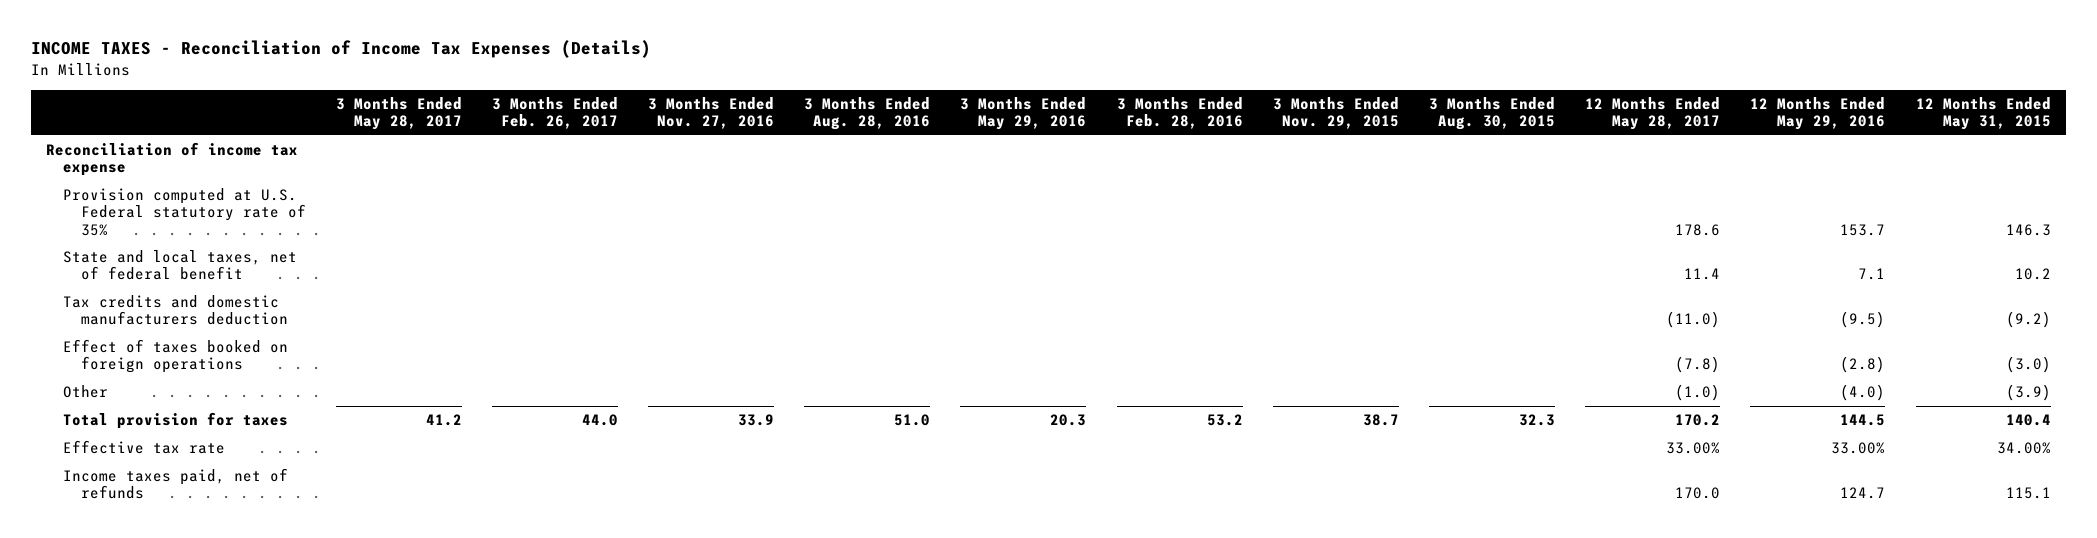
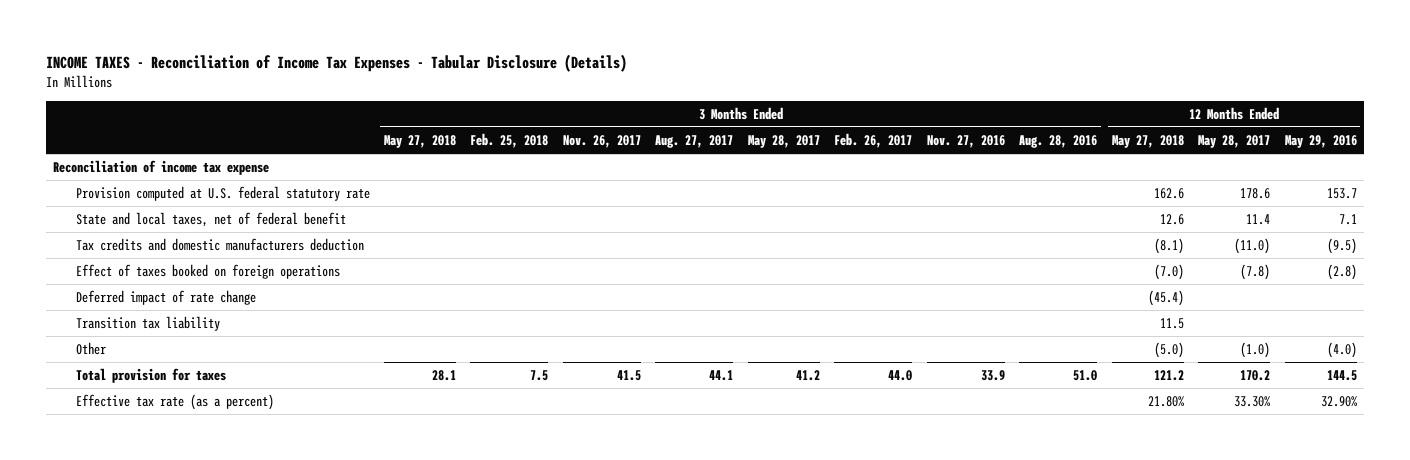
[31,40,652,59] INCOME TAXES - Reconciliation of Income Tax Expenses (Details) -> [46,53,628,72] INCOME TAXES - Reconciliation of Income Tax Expenses - Tabular Disclosure (Details)
[960,96,1087,131] 3 Months Ended May 29, 2016 -> none
[1116,96,1243,130] 3 Months Ended Feb. 28, 2016 -> none
[1272,96,1399,130] 3 Months Ended Nov. 29, 2015 -> none
[1428,96,1555,131] 3 Months Ended Aug. 30, 2015 -> none
[1915,96,2051,131] 12 Months Ended May 31, 2015 -> none
none -> [383,134,456,148] May 27, 2018
none -> [470,132,549,148] Feb. 25, 2018
none -> [562,134,641,148] Nov. 26, 2017
none -> [655,134,734,148] Aug. 27, 2017
none -> [1111,134,1184,148] May 27, 2018
[63,188,306,236] Provision computed at U.S. Federal statutory rate of 35% -> [75,186,370,202] Provision computed at U.S. federal statutory rate
none -> [75,290,256,306] Deferred impact of rate change
none -> [75,316,220,332] Transition tax liability
[63,468,289,500] Income taxes paid, net of refunds -> none
[63,440,226,455] Effective tax rate -> [75,394,274,411] Effective tax rate (as a percent)
[1666,442,1721,455] 33.00% -> [1234,396,1271,408] 33.30%
[1831,442,1886,455] 33.00% -> [1320,396,1357,408] 32.90%

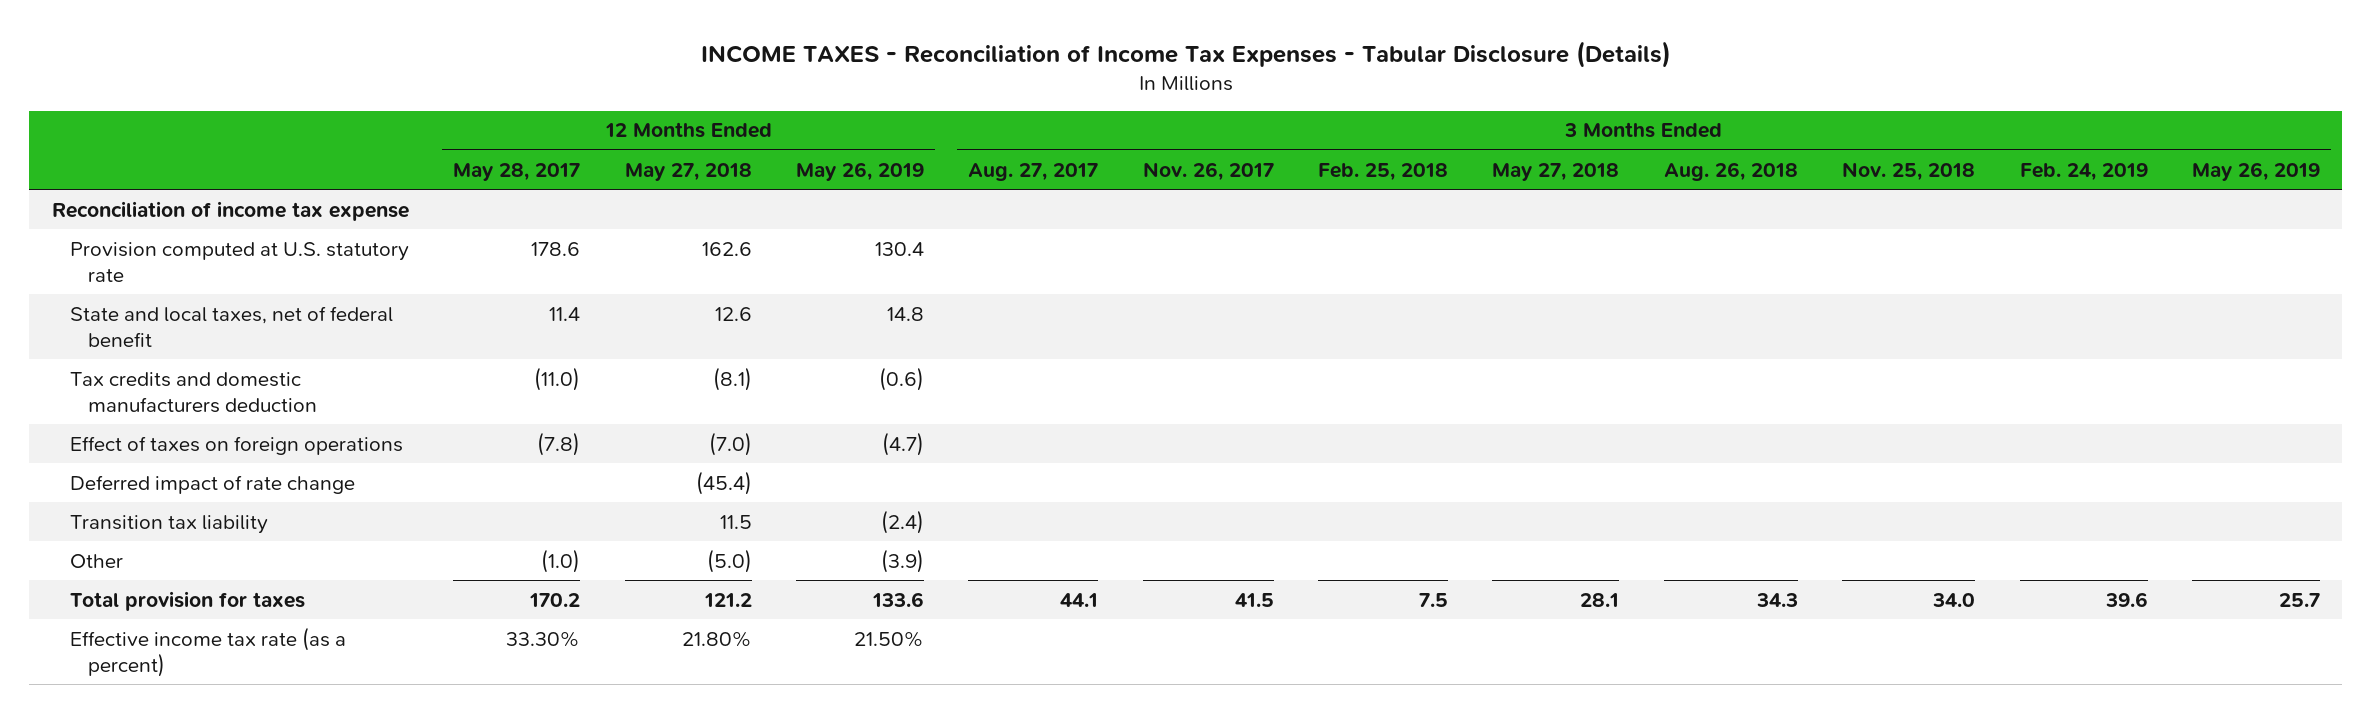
[747,134,820,148] May 28, 2017 -> none
[834,132,913,148] Feb. 26, 2017 -> none
[926,134,1005,148] Nov. 27, 2016 -> none
[1019,134,1098,148] Aug. 28, 2016 -> none
[1284,134,1357,148] May 29, 2016 -> none
none -> [795,161,924,181] May 26, 2019
none -> [1663,161,1798,181] Aug. 26, 2018
none -> [1842,161,1976,181] Nov. 25, 2018
none -> [2019,162,2148,181] Feb. 24, 2019
none -> [2191,161,2320,181] May 26, 2019
[75,186,370,202] Provision computed at U.S. federal statutory rate -> [69,241,409,282] Provision computed at U.S. statutory rate
[75,264,340,280] Effect of taxes booked on foreign operations -> [69,435,403,455] Effect of taxes on foreign operations
[75,394,274,411] Effective tax rate (as a percent) -> [69,626,346,677] Effective income tax rate (as a percent)

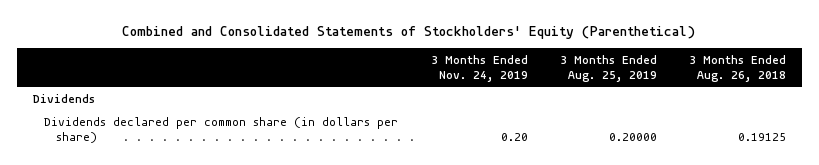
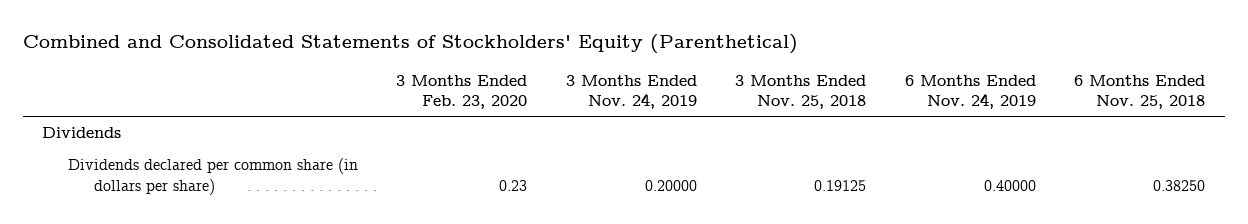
[559,54,657,83] 3 Months Ended Aug. 25, 2019 -> none
[688,54,786,83] 3 Months Ended Aug. 26, 2018 -> none
none -> [396,74,528,109] 3 Months Ended Feb. 23, 2020
none -> [735,74,867,109] 3 Months Ended Nov. 25, 2018
none -> [904,74,1036,109] 6 Months Ended Nov. 24, 2019
none -> [1074,74,1206,109] 6 Months Ended Nov. 25, 2018
[500,133,528,142] 0.20 -> [644,179,697,191] 0.20000

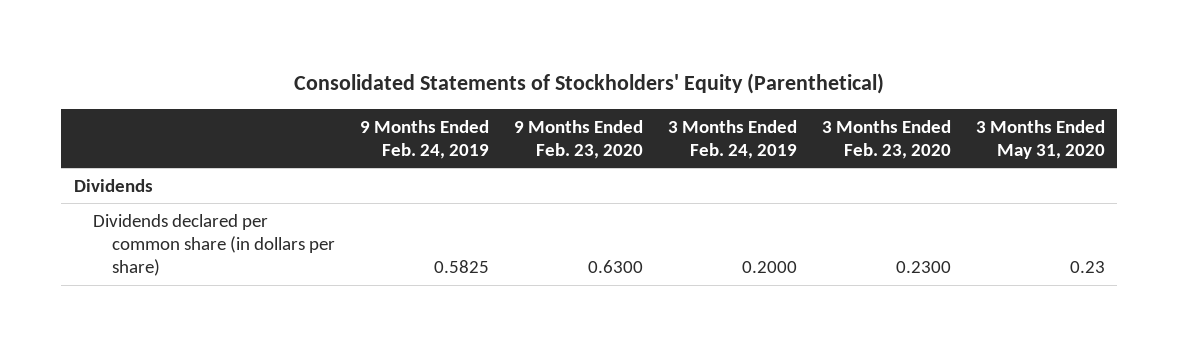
[22,33,798,54] Combined and Consolidated Statements of Stockholders' Equity (Parenthetical) -> [294,73,885,95] Consolidated Statements of Stockholders' Equity (Parenthetical)
[565,74,697,109] 3 Months Ended Nov. 24, 2019 -> none
[735,74,867,109] 3 Months Ended Nov. 25, 2018 -> none
[904,74,1036,109] 6 Months Ended Nov. 24, 2019 -> none
[1074,74,1206,109] 6 Months Ended Nov. 25, 2018 -> none
none -> [359,119,489,159] 9 Months Ended Feb. 24, 2019
none -> [513,119,643,159] 9 Months Ended Feb. 23, 2020
none -> [667,119,797,159] 3 Months Ended Feb. 24, 2019
none -> [975,119,1105,159] 3 Months Ended May 31, 2020
[499,179,528,191] 0.23 -> [895,261,951,274] 0.2300

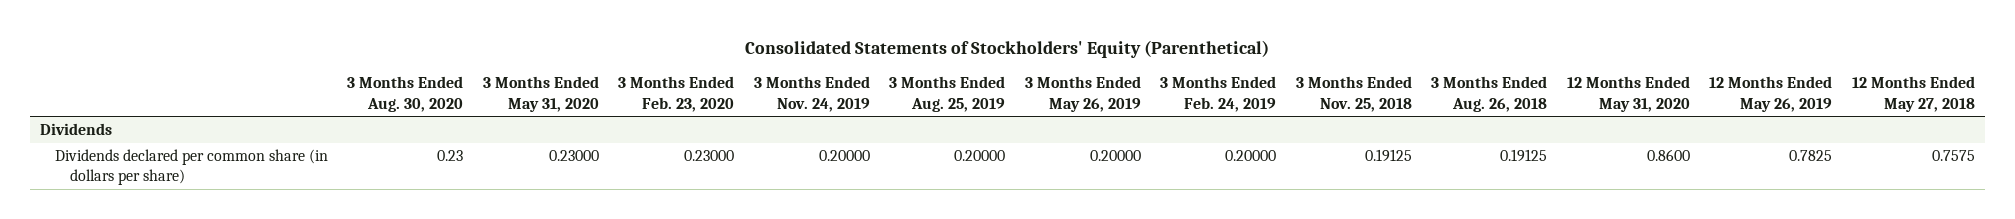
[359,119,489,159] 9 Months Ended Feb. 24, 2019 -> none
[513,119,643,159] 9 Months Ended Feb. 23, 2020 -> none
none -> [347,76,464,112] 3 Months Ended Aug. 30, 2020
none -> [753,76,870,112] 3 Months Ended Nov. 24, 2019
none -> [889,76,1006,112] 3 Months Ended Aug. 25, 2019
none -> [1024,76,1141,112] 3 Months Ended May 26, 2019
none -> [1295,76,1412,112] 3 Months Ended Nov. 25, 2018
none -> [1431,76,1548,112] 3 Months Ended Aug. 26, 2018
none -> [1566,76,1690,112] 12 Months Ended May 31, 2020
none -> [1709,76,1833,112] 12 Months Ended May 26, 2019
none -> [1851,76,1975,112] 12 Months Ended May 27, 2018
[741,261,797,274] 0.2000 -> [1225,150,1277,162] 0.20000
[895,261,951,274] 0.2300 -> [684,150,735,162] 0.23000
[1069,261,1105,274] 0.23 -> [548,150,599,162] 0.23000

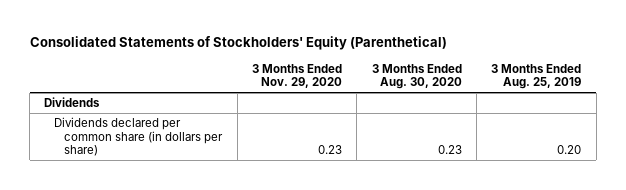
[482,76,599,112] 3 Months Ended May 31, 2020 -> none
[618,76,735,112] 3 Months Ended Feb. 23, 2020 -> none
[753,76,870,112] 3 Months Ended Nov. 24, 2019 -> none
[1024,76,1141,112] 3 Months Ended May 26, 2019 -> none
[1160,76,1277,112] 3 Months Ended Feb. 24, 2019 -> none
[1295,76,1412,112] 3 Months Ended Nov. 25, 2018 -> none
[1431,76,1548,112] 3 Months Ended Aug. 26, 2018 -> none
[1566,76,1690,112] 12 Months Ended May 31, 2020 -> none
[1709,76,1833,112] 12 Months Ended May 26, 2019 -> none
[1851,76,1975,112] 12 Months Ended May 27, 2018 -> none
none -> [252,63,343,89] 3 Months Ended Nov. 29, 2020
[954,150,1006,162] 0.20000 -> [557,145,582,155] 0.20

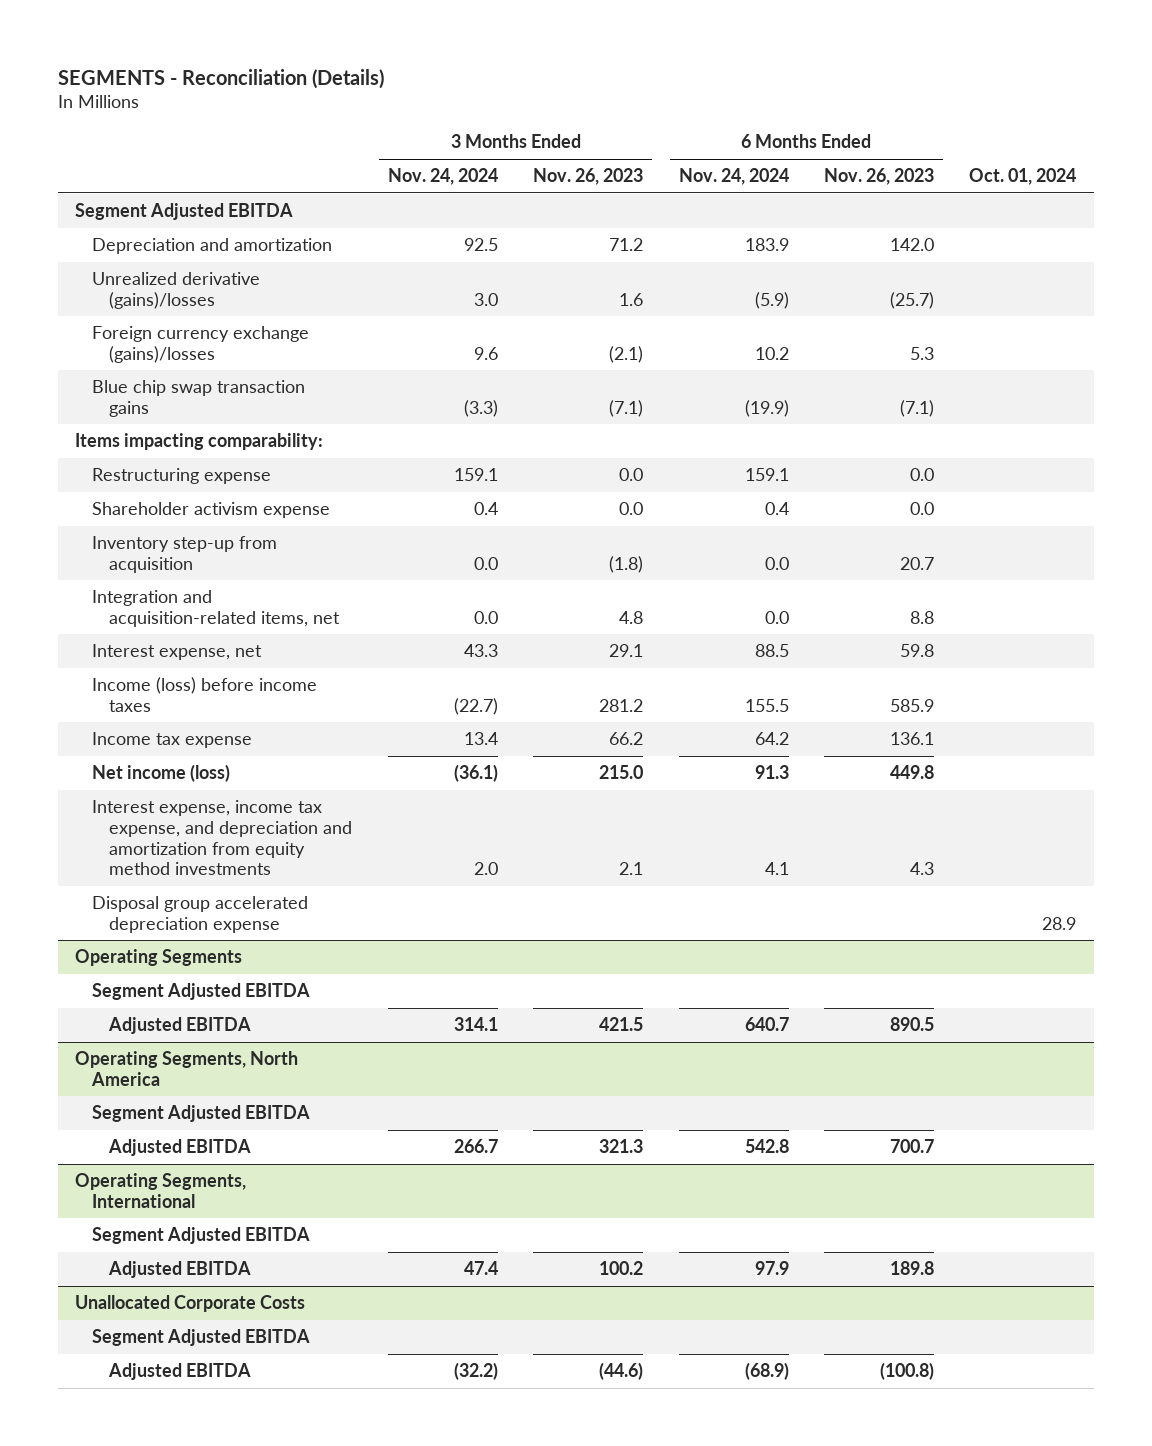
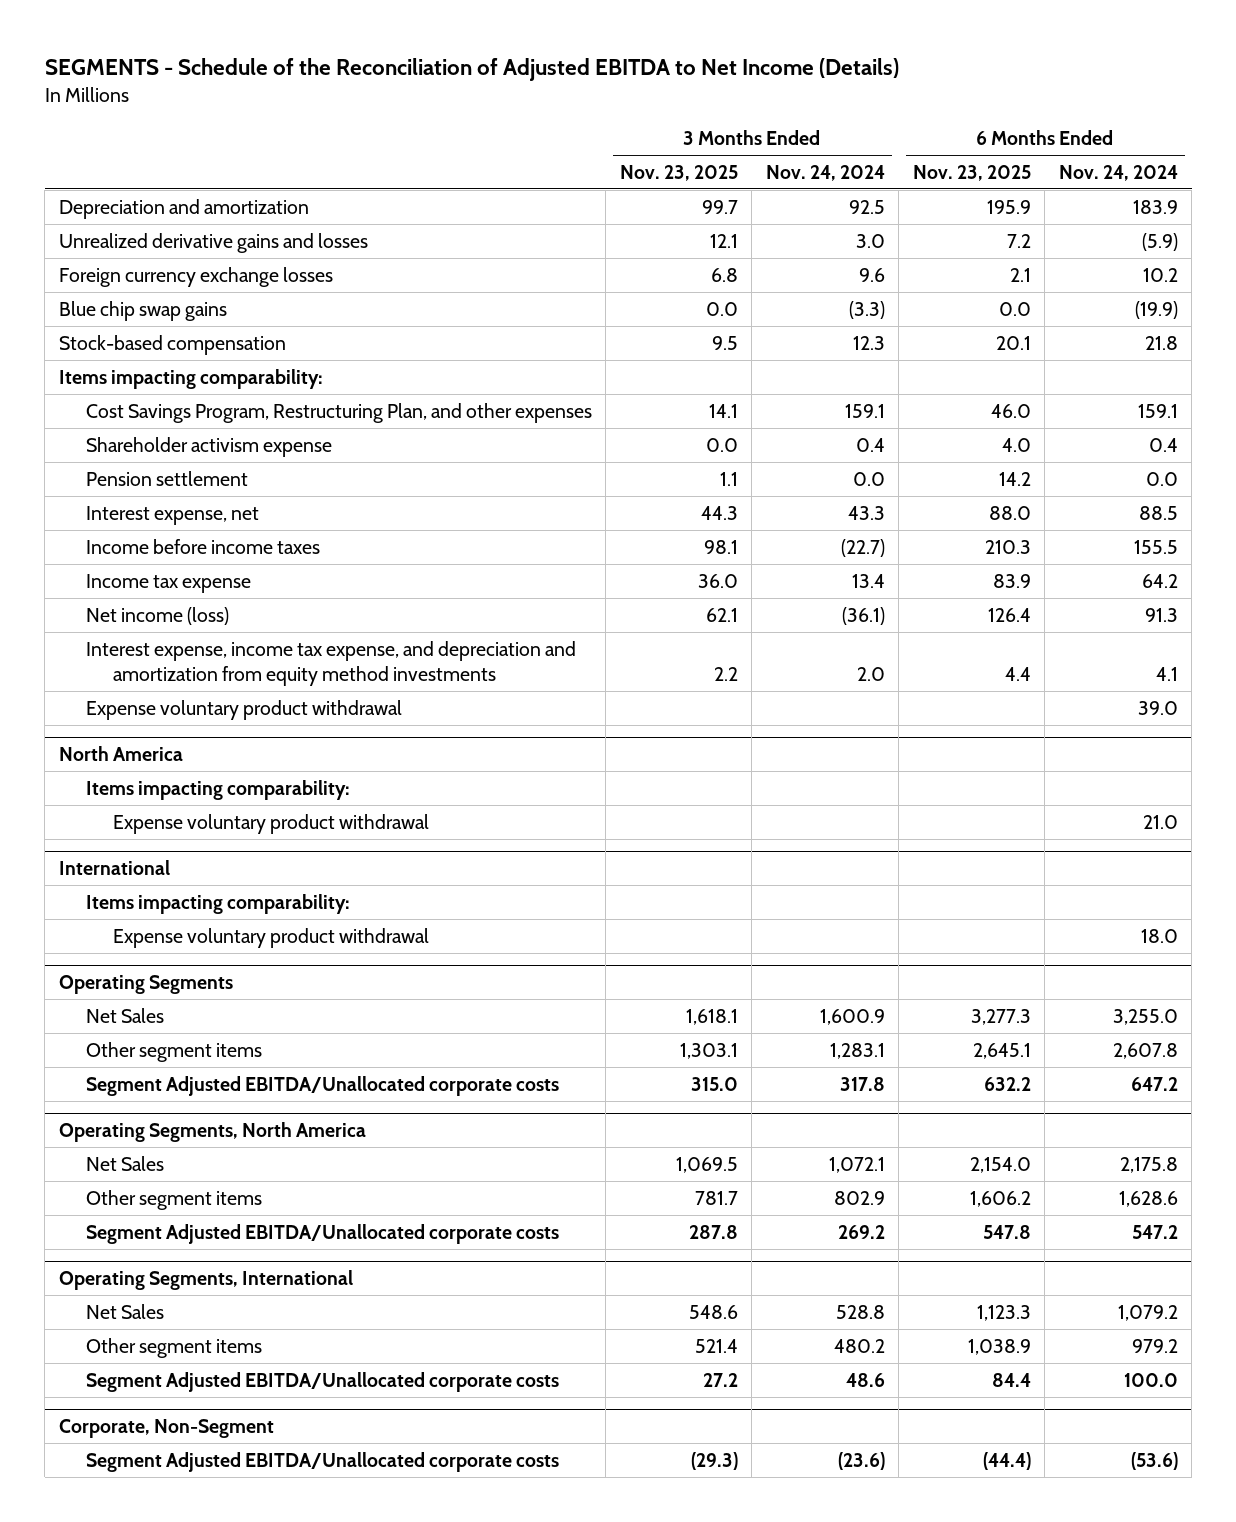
[57,68,384,89] SEGMENTS - Reconciliation (Details) -> [44,58,899,82] SEGMENTS - Schedule of the Reconciliation of Adjusted EBITDA to Net Income (Details)
[533,168,644,186] Nov. 26, 2023 -> none
[824,168,935,186] Nov. 26, 2023 -> none
[969,168,1077,186] Oct. 01, 2024 -> none
none -> [619,164,738,181] Nov. 23, 2025
none -> [912,164,1031,181] Nov. 23, 2025
[75,203,294,221] Segment Adjusted EBITDA -> none
[92,272,261,309] Unrealized derivative (gains)/losses -> [58,232,368,253] Unrealized derivative gains and losses
[92,326,310,363] Foreign currency exchange (gains)/losses -> [58,266,333,287] Foreign currency exchange losses
[92,380,306,417] Blue chip swap transaction gains -> [58,300,227,321] Blue chip swap gains
none -> [58,334,286,355] Stock-based compensation
[92,468,272,485] Restructuring expense -> [85,402,592,423] Cost Savings Program, Restructuring Plan, and other expenses
[92,536,278,573] Inventory step-up from acquisition -> none
[92,590,341,627] Integration and acquisition-related items, net -> none
none -> [85,470,248,486] Pension settlement
[92,677,318,712] Income (loss) before income taxes -> [85,538,320,554] Income before income taxes
[92,896,309,933] Disposal group accelerated depreciation expense -> none
none -> [85,699,402,720] Expense voluntary product withdrawal
none -> [58,746,183,762] North America
none -> [85,779,350,800] Items impacting comparability:
none -> [112,813,429,834] Expense voluntary product withdrawal
none -> [58,860,170,876] International
none -> [85,893,350,914] Items impacting comparability:
none -> [112,927,429,948] Expense voluntary product withdrawal
[92,983,311,1001] Segment Adjusted EBITDA -> none
none -> [85,1007,164,1023] Net Sales
none -> [85,1041,262,1062] Other segment items
[108,1017,252,1035] Adjusted EBITDA -> [85,1075,559,1096] Segment Adjusted EBITDA/Unallocated corporate costs
[453,1017,498,1032] 314.1 -> [839,1076,885,1091] 317.8
[744,1017,789,1032] 640.7 -> [1130,1076,1178,1091] 647.2
[92,1105,311,1123] Segment Adjusted EBITDA -> none
none -> [85,1155,164,1171] Net Sales
none -> [85,1189,262,1210] Other segment items
[108,1139,252,1157] Adjusted EBITDA -> [85,1223,559,1244] Segment Adjusted EBITDA/Unallocated corporate costs
[453,1139,498,1154] 266.7 -> [837,1224,885,1239] 269.2
[744,1139,789,1154] 542.8 -> [1131,1224,1178,1239] 547.2
[92,1227,311,1245] Segment Adjusted EBITDA -> none
[92,1329,311,1347] Segment Adjusted EBITDA -> none
none -> [85,1303,164,1319] Net Sales
none -> [85,1337,262,1358] Other segment items
[108,1261,252,1279] Adjusted EBITDA -> [85,1371,559,1392] Segment Adjusted EBITDA/Unallocated corporate costs
[463,1261,498,1276] 47.4 -> [845,1372,885,1387] 48.6
[754,1261,789,1276] 97.9 -> [1123,1372,1178,1387] 100.0
[75,1295,306,1313] Unallocated Corporate Costs -> [58,1419,274,1439] Corporate, Non-Segment
[108,1363,252,1381] Adjusted EBITDA -> [85,1451,559,1472] Segment Adjusted EBITDA/Unallocated corporate costs
[453,1362,498,1381] (32.2) -> [837,1451,885,1470] (23.6)
[744,1362,789,1381] (68.9) -> [1130,1451,1178,1470] (53.6)

